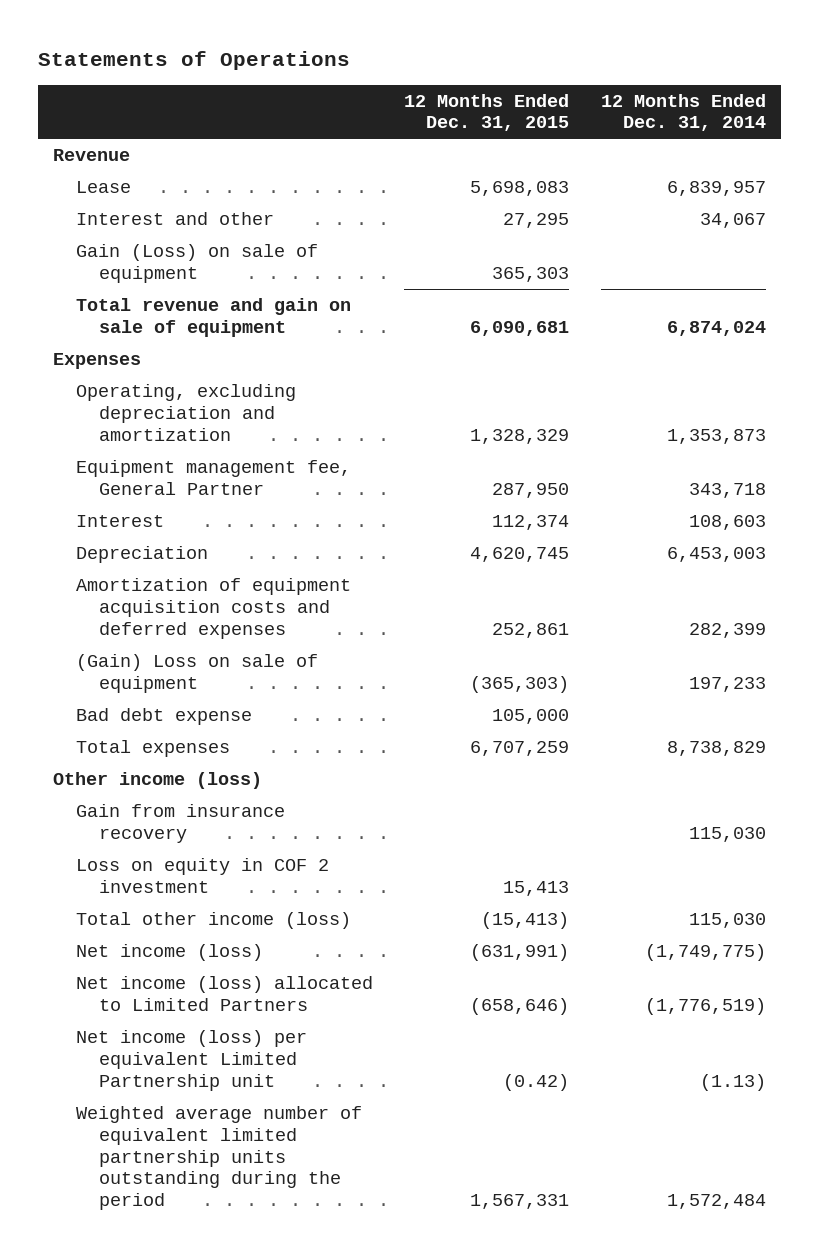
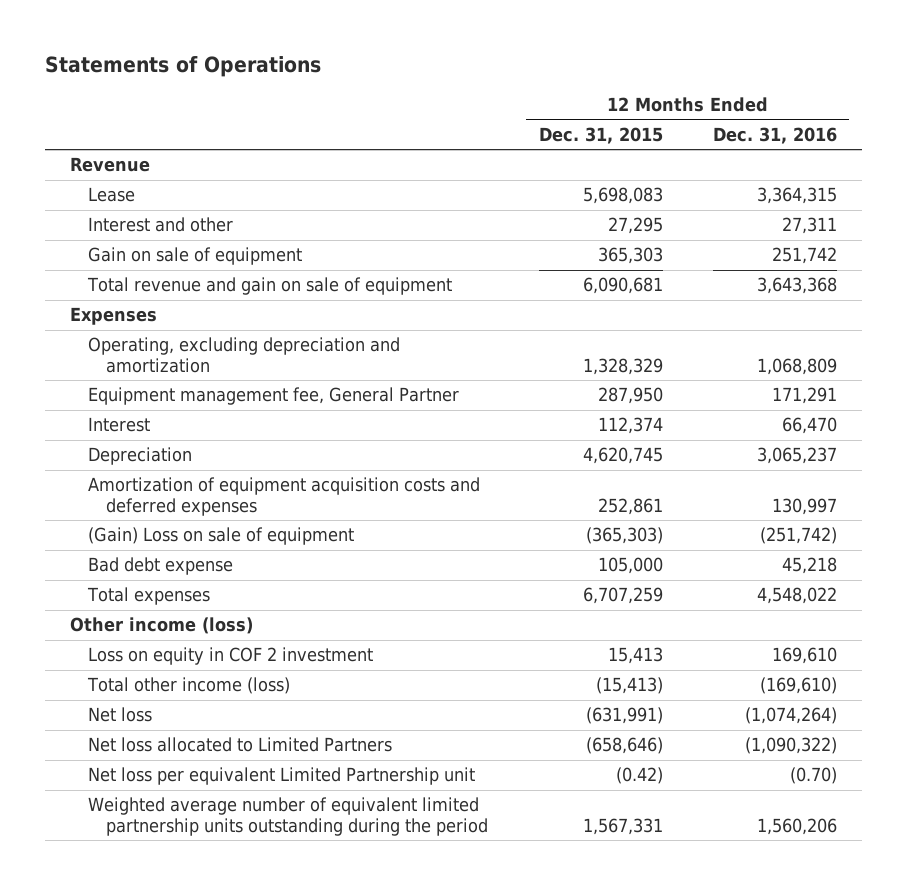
[600,93,766,132] 12 Months Ended Dec. 31, 2014 -> none
none -> [712,126,837,144] Dec. 31, 2016
[76,244,319,283] Gain (Loss) on sale of equipment -> [88,247,303,266] Gain on sale of equipment
[76,804,286,843] Gain from insurance recovery -> none
[76,944,264,962] Net income (loss) -> [88,707,153,723] Net loss
[76,976,374,1011] Net income (loss) allocated to Limited Partners -> [88,737,393,753] Net loss allocated to Limited Partners
[76,1030,308,1091] Net income (loss) per equivalent Limited Partnership unit -> [88,767,476,786] Net loss per equivalent Limited Partnership unit

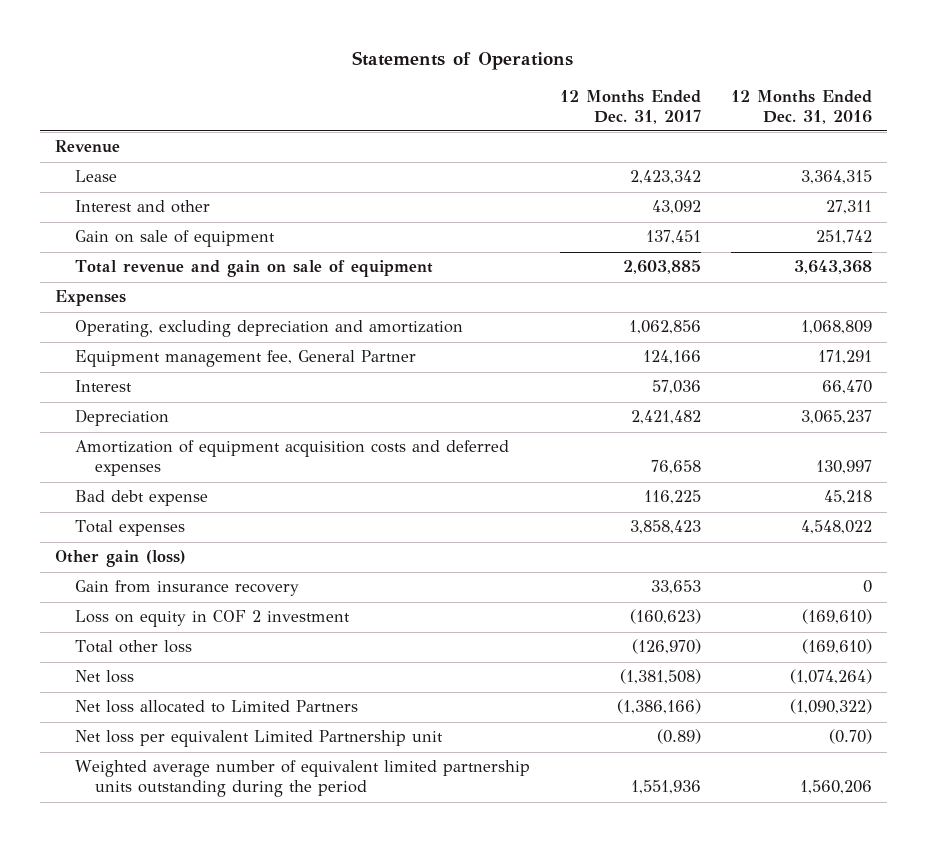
[538,126,663,144] Dec. 31, 2015 -> none
none -> [559,89,701,124] 12 Months Ended Dec. 31, 2017
[88,527,355,546] (Gain) Loss on sale of equipment -> none
[69,617,253,635] Other income (loss) -> [54,550,186,568] Other gain (loss)
none -> [74,580,299,597] Gain from insurance recovery
[771,647,837,665] 169,610 -> [801,609,872,625] (169,610)
[87,677,291,695] Total other income (loss) -> [74,640,192,654] Total other loss

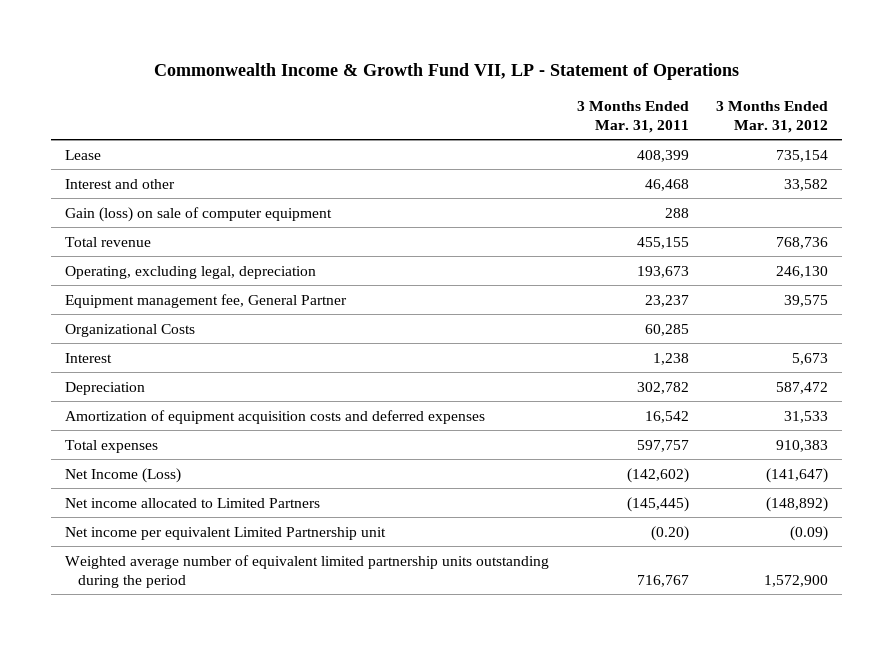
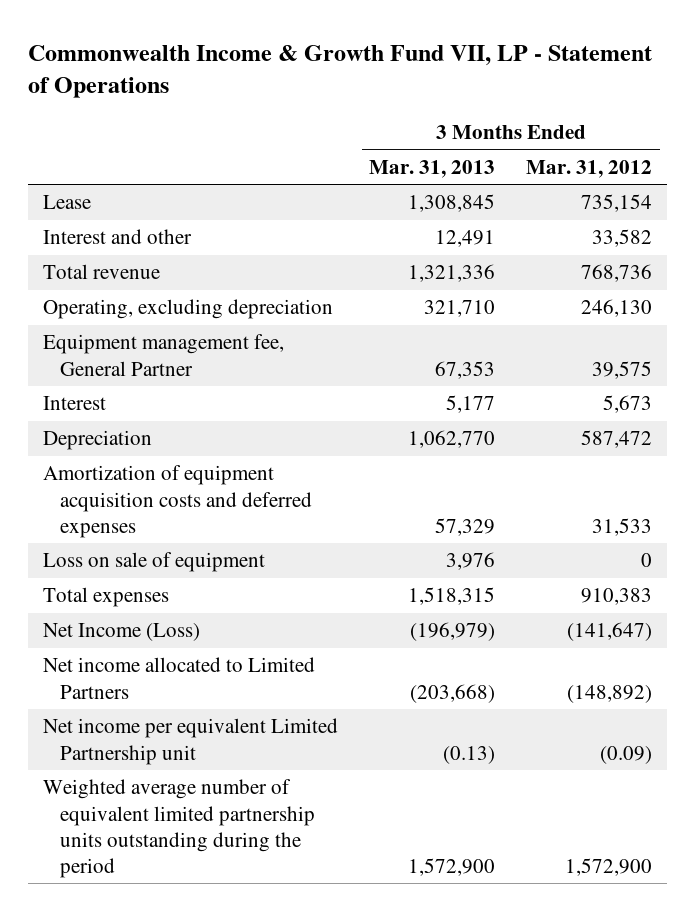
[576,100,689,133] 3 Months Ended Mar. 31, 2011 -> none
none -> [369,159,496,178] Mar. 31, 2013
[65,206,333,222] Gain (loss) on sale of computer equipment -> none
[65,265,317,279] Operating, excluding legal, depreciation -> [43,299,334,320] Operating, excluding depreciation
[65,323,196,337] Organizational Costs -> none
none -> [43,552,266,573] Loss on sale of equipment

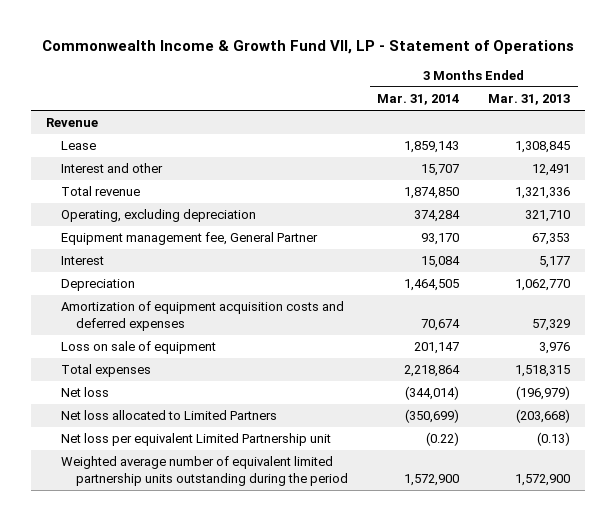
[525,159,652,178] Mar. 31, 2012 -> none
none -> [376,94,459,106] Mar. 31, 2014
none -> [45,118,98,128] Revenue
[43,623,201,642] Net Income (Loss) -> [60,387,109,398] Net loss
[43,657,316,699] Net income allocated to Limited Partners -> [60,410,277,421] Net loss allocated to Limited Partners
[43,718,339,765] Net income per equivalent Limited Partnership unit -> [60,433,331,447] Net loss per equivalent Limited Partnership unit

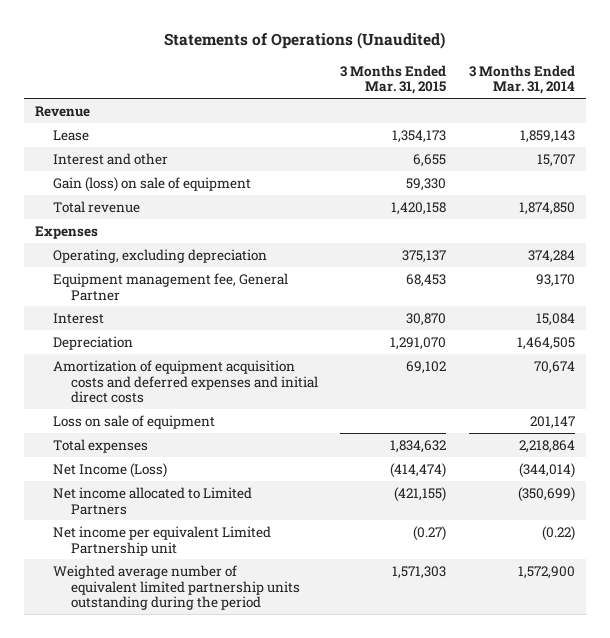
[41,39,574,54] Commonwealth Income & Growth Fund VII, LP - Statement of Operations -> [163,32,445,50] Statements of Operations (Unaudited)
[488,94,571,106] Mar. 31, 2013 -> none
none -> [340,64,447,95] 3 Months Ended Mar. 31, 2015
none -> [53,176,252,192] Gain (loss) on sale of equipment
none -> [35,225,99,239] Expenses
[60,301,344,331] Amortization of equipment acquisition costs and deferred expenses -> [53,359,318,404] Amortization of equipment acquisition costs and deferred expenses and initial direct costs
[60,387,109,398] Net loss -> [53,462,168,478] Net Income (Loss)
[60,410,277,421] Net loss allocated to Limited Partners -> [53,486,253,515] Net income allocated to Limited Partners
[60,433,331,447] Net loss per equivalent Limited Partnership unit -> [53,525,272,556] Net income per equivalent Limited Partnership unit

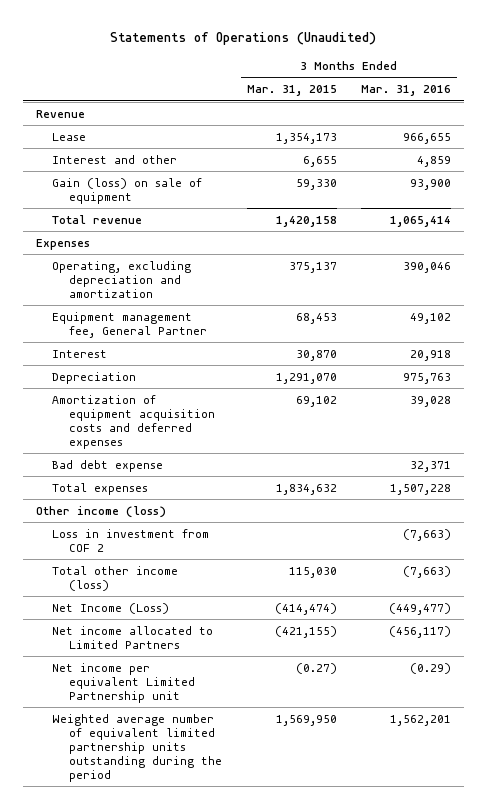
[468,64,575,95] 3 Months Ended Mar. 31, 2014 -> none
none -> [361,84,452,96] Mar. 31, 2016
[53,248,268,263] Operating, excluding depreciation -> [52,260,192,298] Operating, excluding depreciation and amortization
[53,414,216,429] Loss on sale of equipment -> none
[53,359,318,404] Amortization of equipment acquisition costs and deferred expenses and initial direct costs -> [52,394,216,449] Amortization of equipment acquisition costs and deferred expenses
none -> [52,459,164,472] Bad debt expense
none -> [35,505,166,518] Other income (loss)
none -> [52,528,210,552] Loss in investment from COF 2
none -> [52,565,179,591] Total other income (loss)
[392,565,447,579] 1,571,303 -> [275,714,337,726] 1,569,950

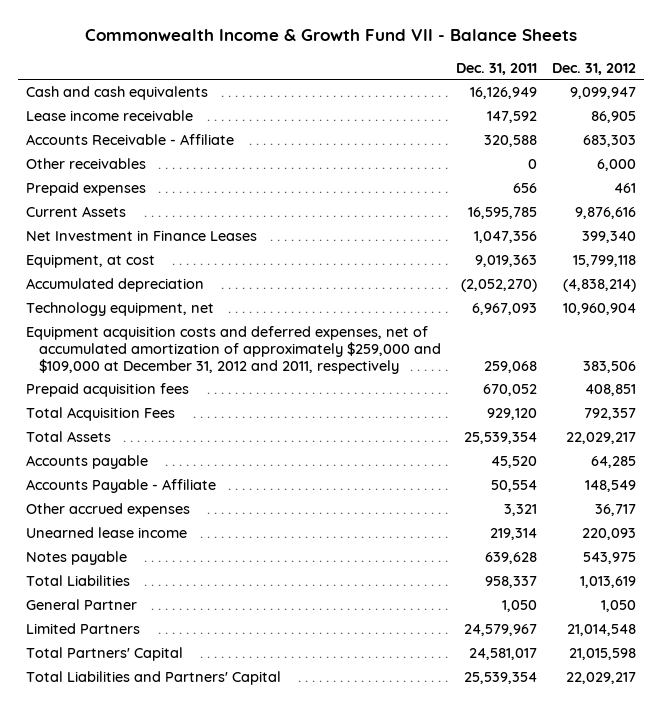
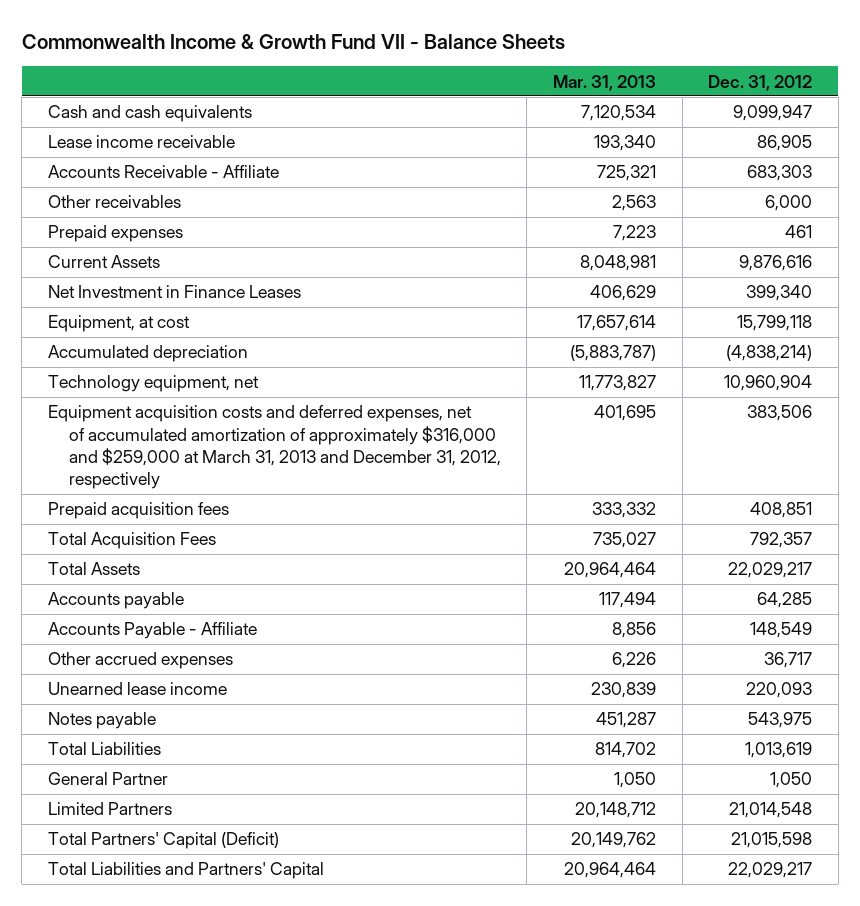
[455,62,537,75] Dec. 31, 2011 -> none
none -> [552,74,656,91] Mar. 31, 2013
[25,326,441,374] Equipment acquisition costs and deferred expenses, net of accumulated amortization of approximately $259,000 and $109,000 at December 31, 2012 and 2011, respectively -> [47,405,501,490] Equipment acquisition costs and deferred expenses, net of accumulated amortization of approximately $316,000 and $259,000 at March 31, 2013 and December 31, 2012, respectively
[25,647,183,662] Total Partners' Capital -> [47,832,279,850] Total Partners' Capital (Deficit)

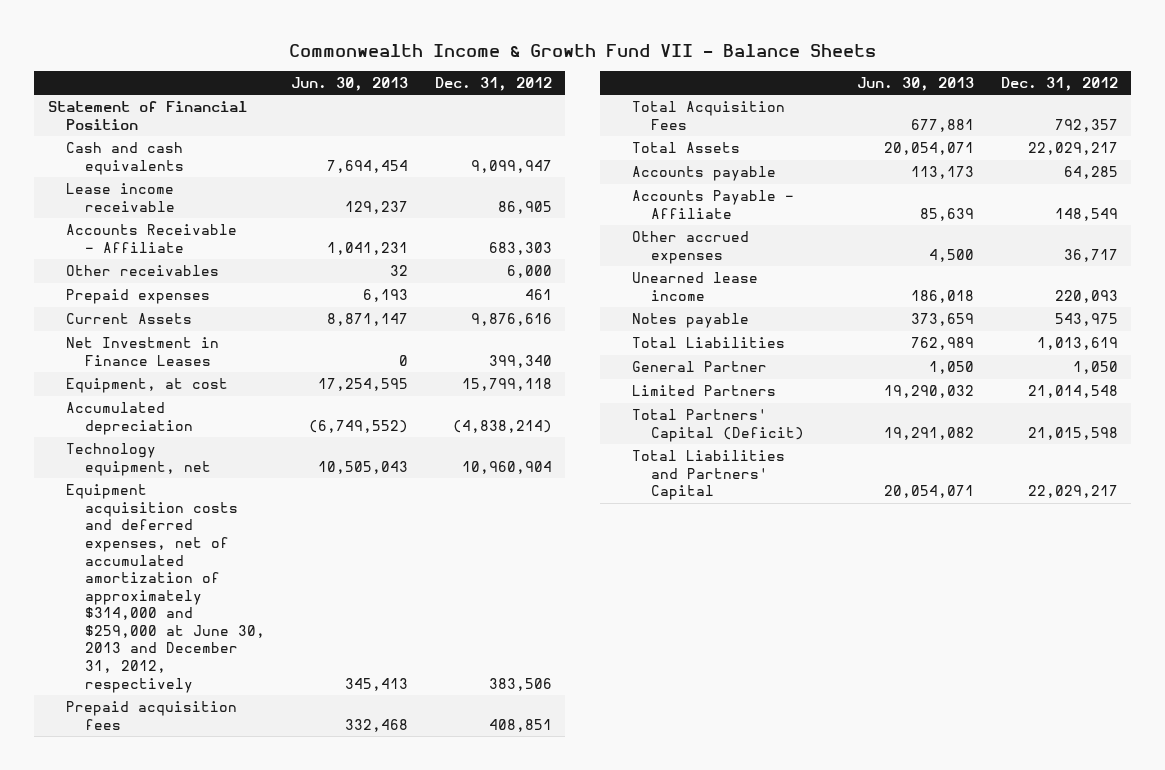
[552,74,656,91] Mar. 31, 2013 -> none
none -> [291,76,409,91] Jun. 30, 2013
none -> [47,101,247,130] Statement of Financial Position
[47,405,501,490] Equipment acquisition costs and deferred expenses, net of accumulated amortization of approximately $316,000 and $259,000 at March 31, 2013 and December 31, 2012, respectively -> [66,484,265,693] Equipment acquisition costs and deferred expenses, net of accumulated amortization of approximately $314,000 and $259,000 at June 30, 2013 and December 31, 2012, respectively

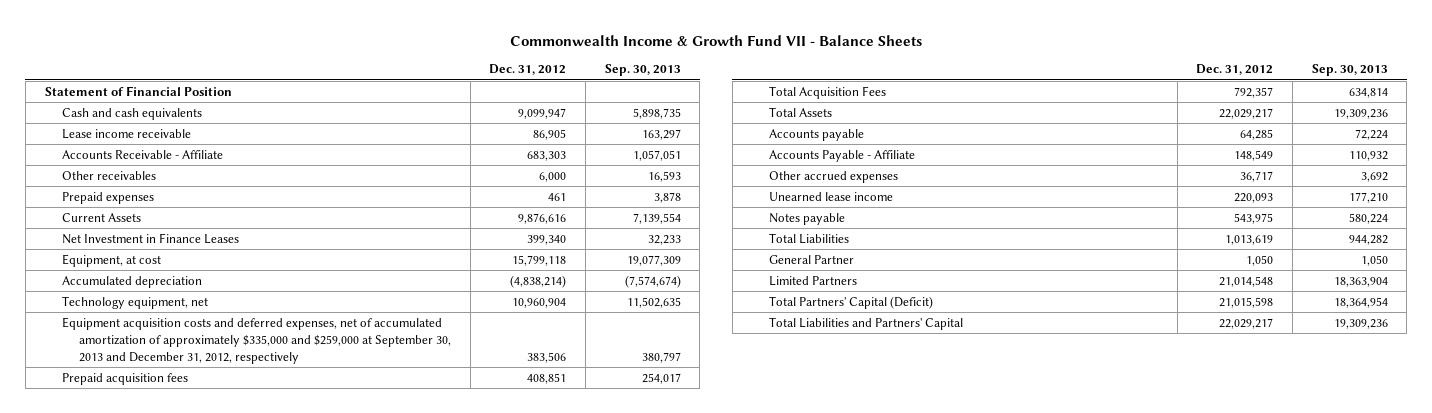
[291,76,409,91] Jun. 30, 2013 -> none
none -> [604,64,681,77] Sep. 30, 2013
[66,484,265,693] Equipment acquisition costs and deferred expenses, net of accumulated amortization of approximately $314,000 and $259,000 at June 30, 2013 and December 31, 2012, respectively -> [61,316,451,364] Equipment acquisition costs and deferred expenses, net of accumulated amortization of approximately $335,000 and $259,000 at September 30, 2013 and December 31, 2012, respectively

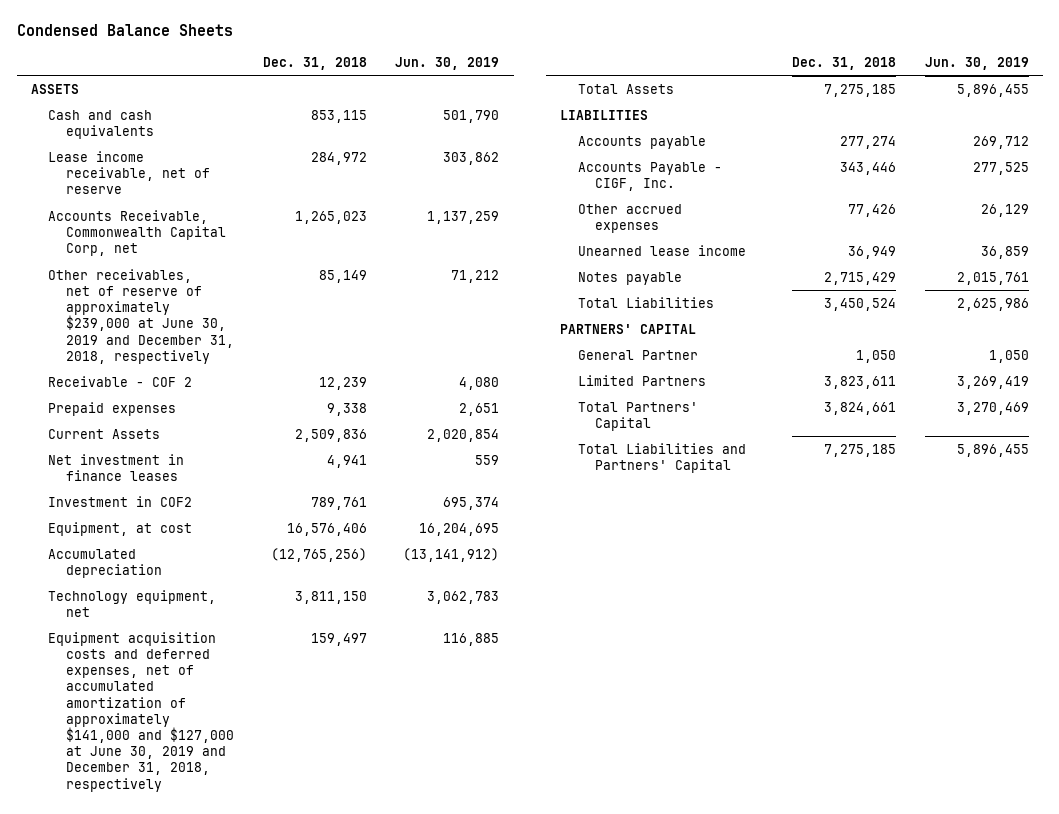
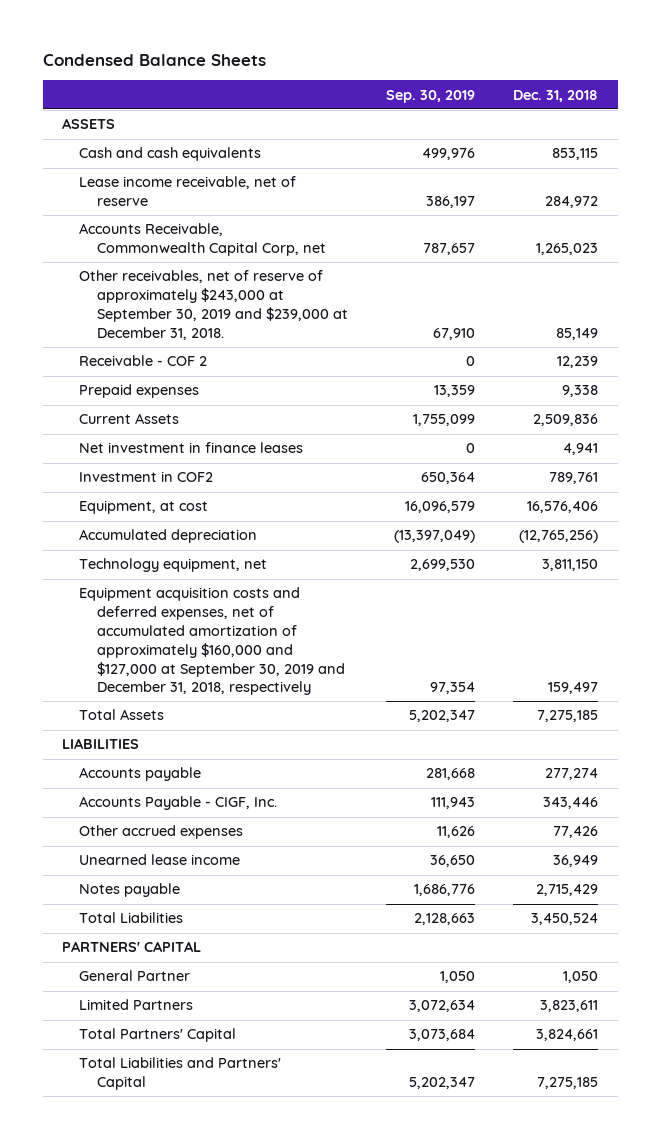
[395,56,500,70] Jun. 30, 2019 -> none
none -> [386,89,476,103] Sep. 30, 2019
[48,268,234,364] Other receivables, net of reserve of approximately $239,000 at June 30, 2019 and December 31, 2018, respectively -> [79,270,348,340] Other receivables, net of reserve of approximately $243,000 at September 30, 2019 and $239,000 at December 31, 2018.
[48,631,234,792] Equipment acquisition costs and deferred expenses, net of accumulated amortization of approximately $141,000 and $127,000 at June 30, 2019 and December 31, 2018, respectively -> [79,587,345,696] Equipment acquisition costs and deferred expenses, net of accumulated amortization of approximately $160,000 and $127,000 at September 30, 2019 and December 31, 2018, respectively

